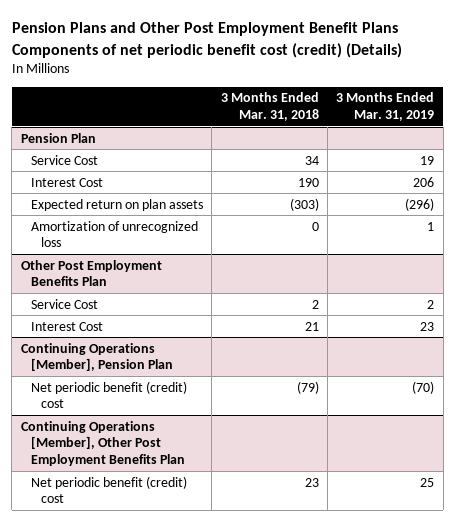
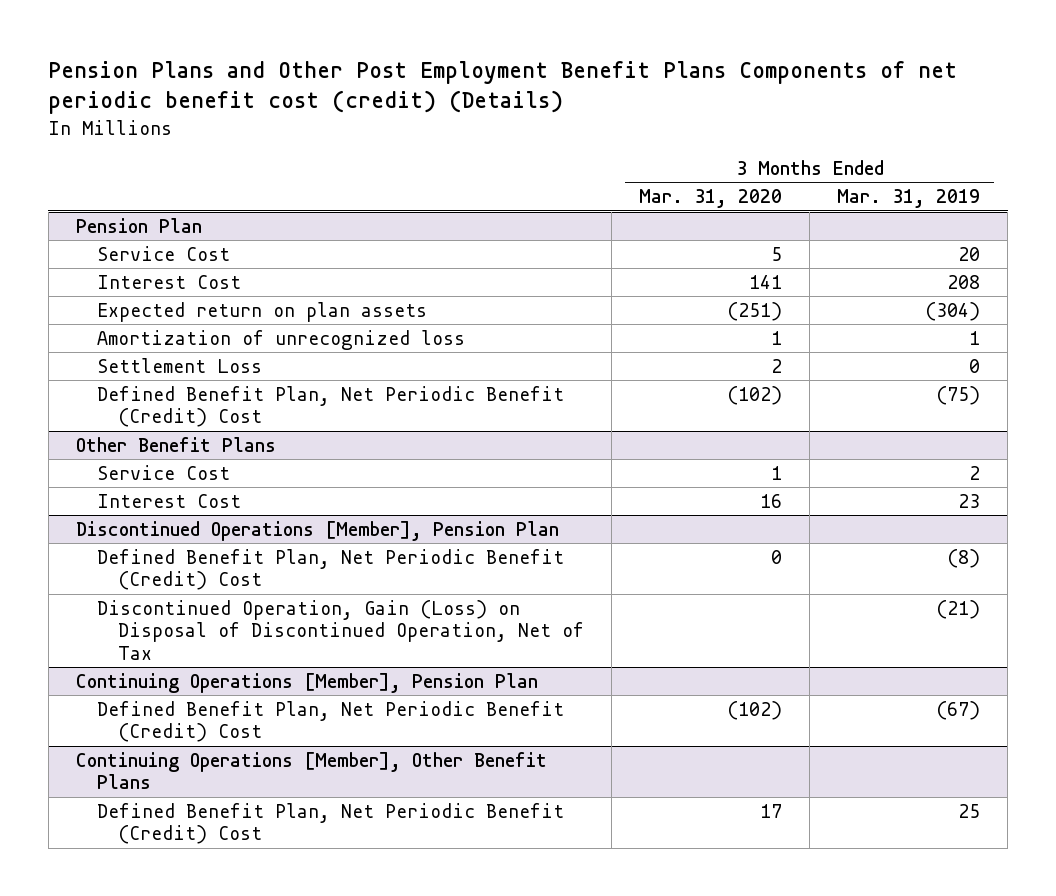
[220,92,319,122] 3 Months Ended Mar. 31, 2018 -> none
none -> [639,189,783,209] Mar. 31, 2020
[420,155,435,165] 19 -> [958,246,981,261] 20
[413,176,435,187] 206 -> [947,274,981,289] 208
[405,197,435,211] (296) -> [925,301,981,321] (304)
none -> [96,357,262,373] Settlement Loss
none -> [96,385,564,428] Defined Benefit Plan, Net Periodic Benefit (Credit) Cost
[20,259,162,287] Other Post Employment Benefits Plan -> [75,436,276,452] Other Benefit Plans
none -> [75,520,559,541] Discontinued Operations [Member], Pension Plan
none -> [96,548,564,591] Defined Benefit Plan, Net Periodic Benefit (Credit) Cost
none -> [96,599,585,660] Discontinued Operation, Gain (Loss) on Disposal of Discontinued Operation, Net of Tax
[30,380,187,409] Net periodic benefit (credit) cost -> [96,700,564,743] Defined Benefit Plan, Net Periodic Benefit (Credit) Cost
[412,380,435,394] (70) -> [936,700,981,720] (67)
[20,420,185,467] Continuing Operations [Member], Other Post Employment Benefits Plan -> [75,751,547,790] Continuing Operations [Member], Other Benefit Plans
[30,475,187,504] Net periodic benefit (credit) cost -> [96,802,564,845] Defined Benefit Plan, Net Periodic Benefit (Credit) Cost

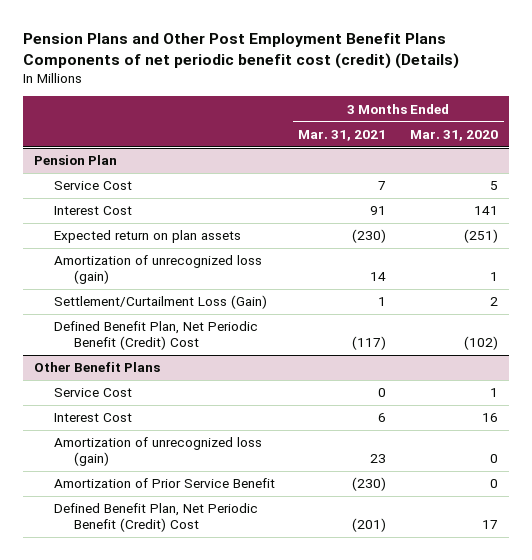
[837,189,981,209] Mar. 31, 2019 -> none
none -> [298,130,387,142] Mar. 31, 2021
[96,329,465,350] Amortization of unrecognized loss -> [54,255,263,285] Amortization of unrecognized loss (gain)
[96,357,262,373] Settlement Loss -> [54,295,268,310] Settlement/Curtailment Loss (Gain)
[75,520,559,541] Discontinued Operations [Member], Pension Plan -> none
[96,548,564,591] Defined Benefit Plan, Net Periodic Benefit (Credit) Cost -> none
[96,599,585,660] Discontinued Operation, Gain (Loss) on Disposal of Discontinued Operation, Net of Tax -> none
[75,672,538,693] Continuing Operations [Member], Pension Plan -> none
[96,700,564,743] Defined Benefit Plan, Net Periodic Benefit (Credit) Cost -> none
[75,751,547,790] Continuing Operations [Member], Other Benefit Plans -> none
none -> [54,437,263,467] Amortization of unrecognized loss (gain)
none -> [54,478,276,489] Amortization of Prior Service Benefit

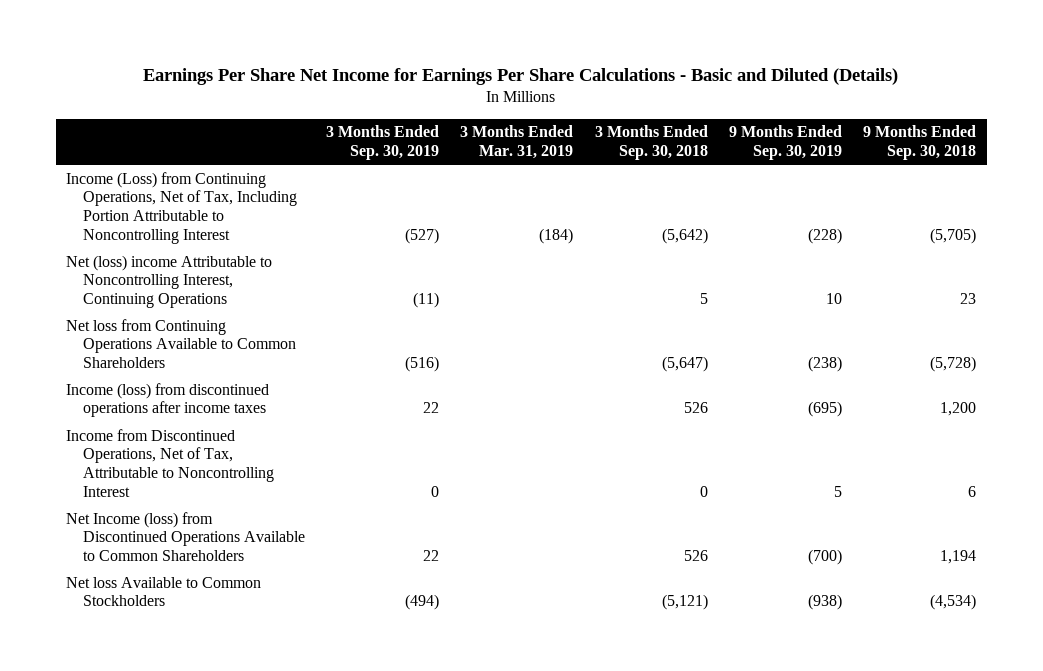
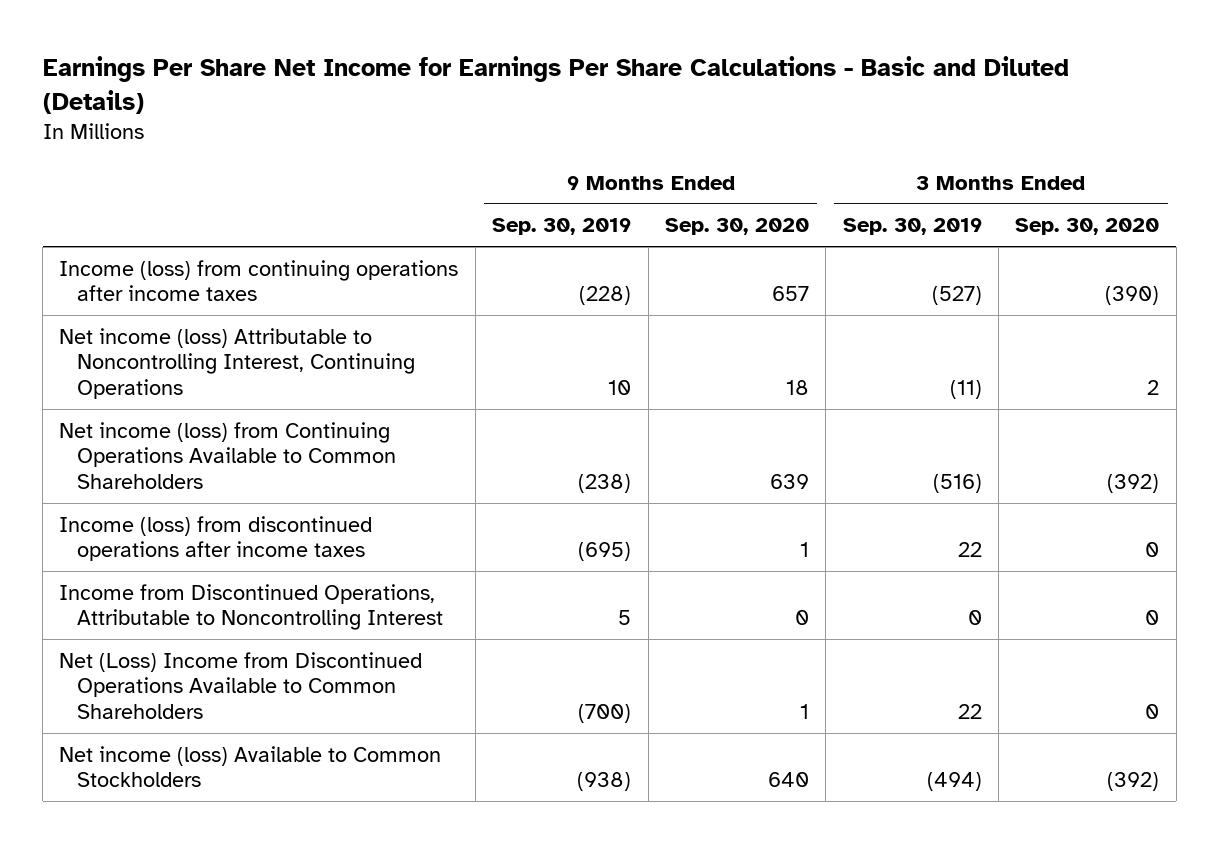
[460,125,574,159] 3 Months Ended Mar. 31, 2019 -> none
[594,125,708,160] 3 Months Ended Sep. 30, 2018 -> none
[863,125,977,160] 9 Months Ended Sep. 30, 2018 -> none
none -> [664,218,809,236] Sep. 30, 2020
none -> [1015,218,1160,236] Sep. 30, 2020
[66,171,297,244] Income (Loss) from Continuing Operations, Net of Tax, Including Portion Attributable to Noncontrolling Interest -> [59,259,459,302] Income (loss) from continuing operations after income taxes
[66,254,273,309] Net (loss) income Attributable to Noncontrolling Interest, Continuing Operations -> [59,327,416,400] Net income (loss) Attributable to Noncontrolling Interest, Continuing Operations
[66,318,296,369] Net loss from Continuing Operations Available to Common Shareholders -> [59,421,397,490] Net income (loss) from Continuing Operations Available to Common Shareholders
[66,428,274,497] Income from Discontinued Operations, Net of Tax, Attributable to Noncontrolling Interest -> [59,583,444,631] Income from Discontinued Operations, Attributable to Noncontrolling Interest
[66,511,305,562] Net Income (loss) from Discontinued Operations Available to Common Shareholders -> [59,651,423,720] Net (Loss) Income from Discontinued Operations Available to Common Shareholders
[66,576,262,607] Net loss Available to Common Stockholders -> [59,745,442,788] Net income (loss) Available to Common Stockholders

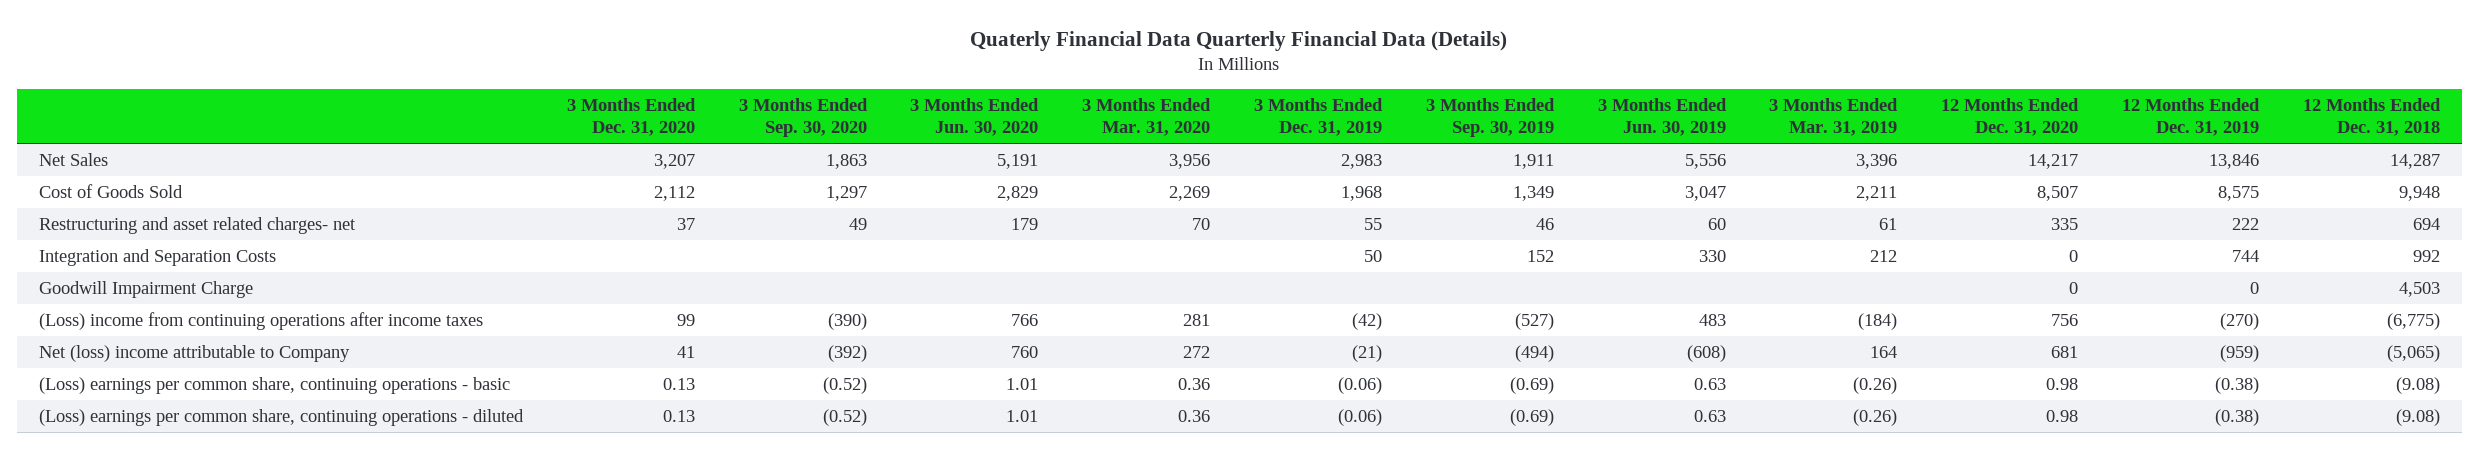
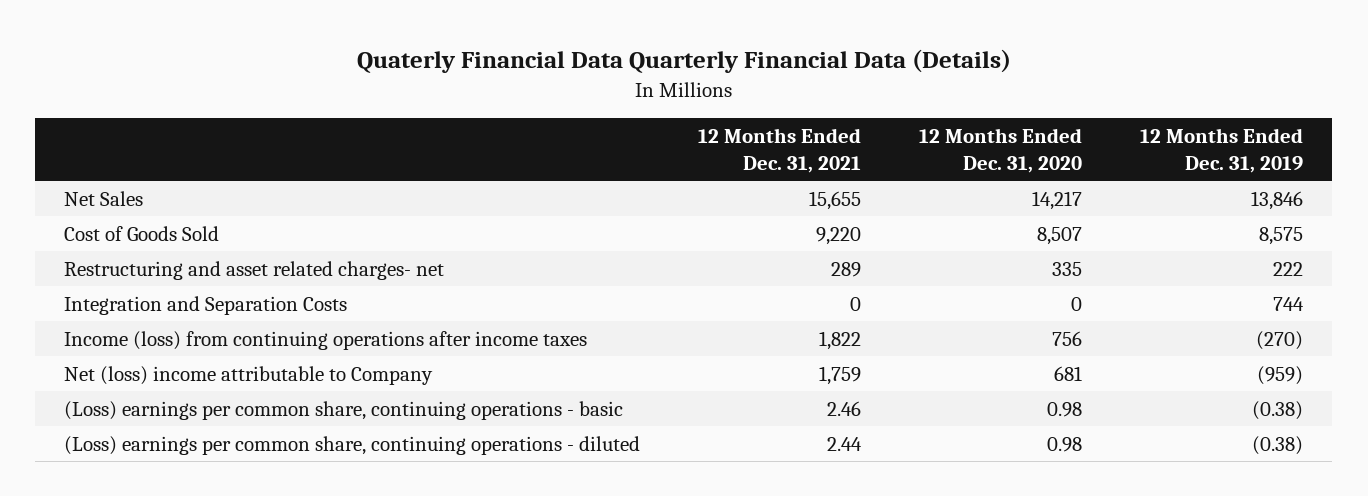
[566,97,696,136] 3 Months Ended Dec. 31, 2020 -> none
[738,97,868,137] 3 Months Ended Sep. 30, 2020 -> none
[910,97,1040,136] 3 Months Ended Jun. 30, 2020 -> none
[1082,97,1212,136] 3 Months Ended Mar. 31, 2020 -> none
[1253,97,1383,136] 3 Months Ended Dec. 31, 2019 -> none
[1425,97,1555,137] 3 Months Ended Sep. 30, 2019 -> none
[1597,97,1727,136] 3 Months Ended Jun. 30, 2019 -> none
[1769,97,1899,136] 3 Months Ended Mar. 31, 2019 -> none
[2302,97,2441,136] 12 Months Ended Dec. 31, 2018 -> none
none -> [698,127,862,173] 12 Months Ended Dec. 31, 2021
[39,281,254,299] Goodwill Impairment Charge -> none
[39,312,484,331] (Loss) income from continuing operations after income taxes -> [64,330,588,350] Income (loss) from continuing operations after income taxes

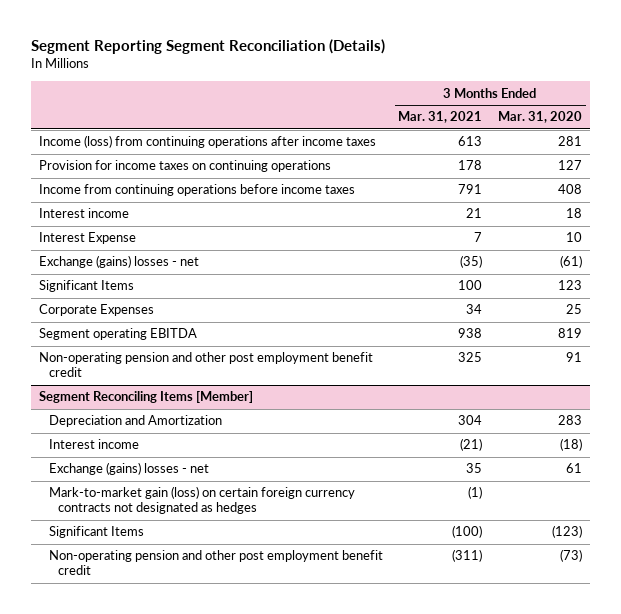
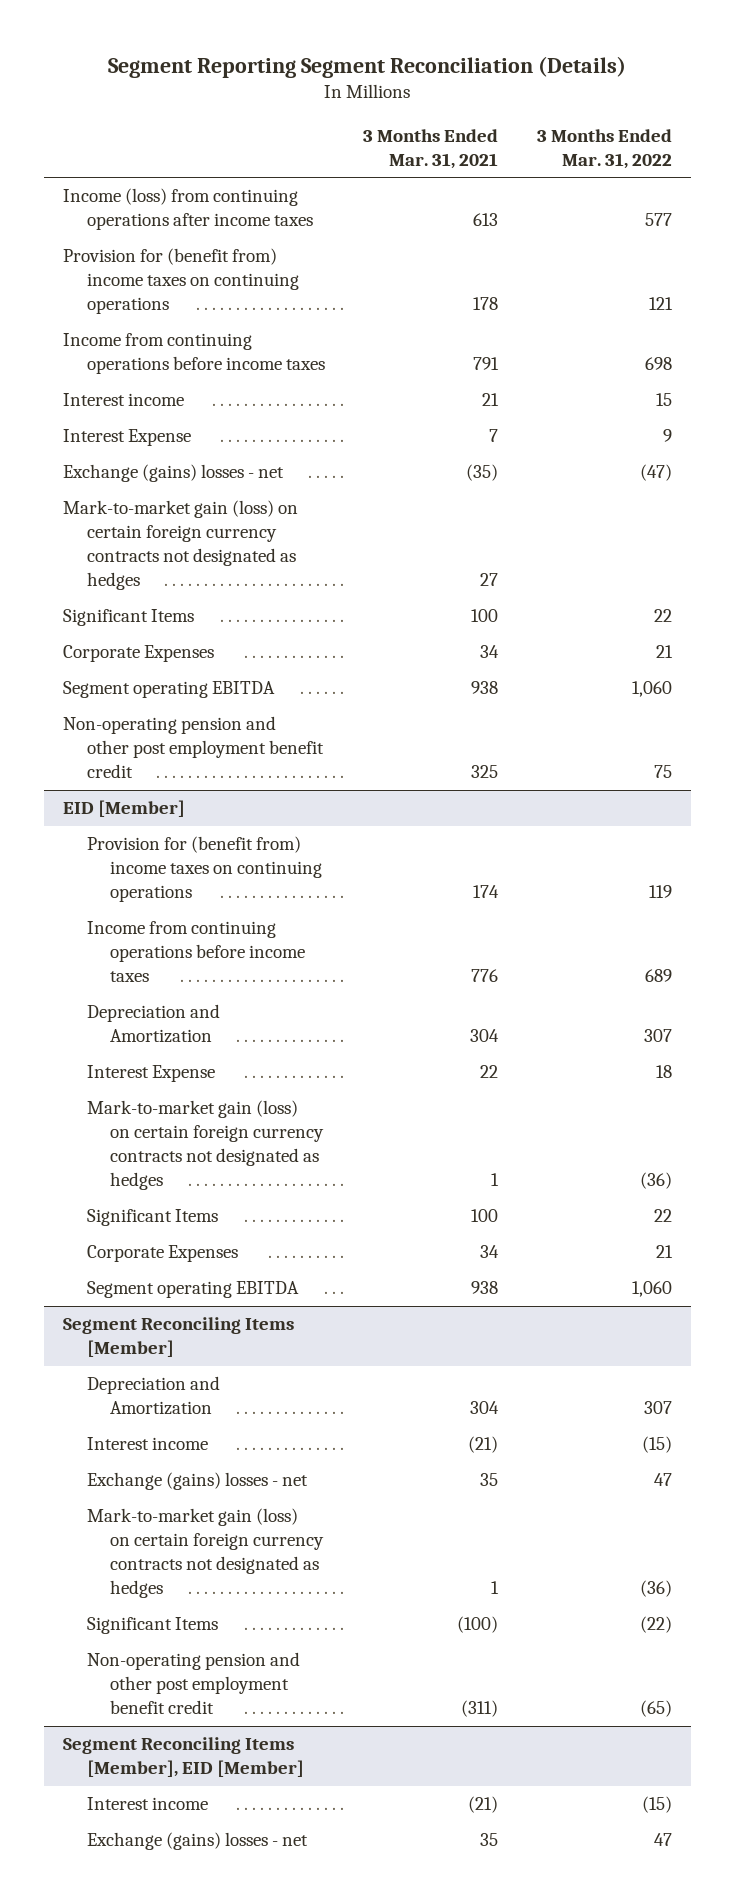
[498,111,583,124] Mar. 31, 2020 -> none
none -> [536,128,672,169] 3 Months Ended Mar. 31, 2022
[38,160,331,173] Provision for income taxes on continuing operations -> [63,248,299,315] Provision for (benefit from) income taxes on continuing operations
none -> [63,500,299,591] Mark-to-market gain (loss) on certain foreign currency contracts not designated as hedges
none -> [63,800,186,818] EID [Member]
none -> [86,836,322,903] Provision for (benefit from) income taxes on continuing operations
none -> [86,921,305,983] Income from continuing operations before income taxes
none -> [86,1004,220,1044] Depreciation and Amortization
none -> [86,1065,215,1083] Interest Expense
none -> [86,1100,324,1191] Mark-to-market gain (loss) on certain foreign currency contracts not designated as hedges
none -> [86,1209,218,1227] Significant Items
none -> [86,1245,238,1263] Corporate Expenses
none -> [86,1281,299,1299] Segment operating EBITDA
[468,486,483,500] (1) -> [491,1581,500,1595] 1
none -> [63,1737,304,1778] Segment Reconciling Items [Member], EID [Member]
none -> [86,1797,208,1811] Interest income
none -> [86,1832,308,1851] Exchange (gains) losses - net

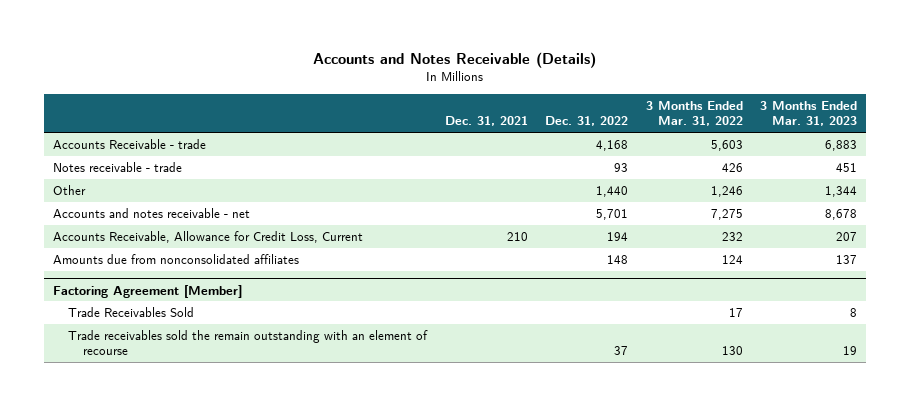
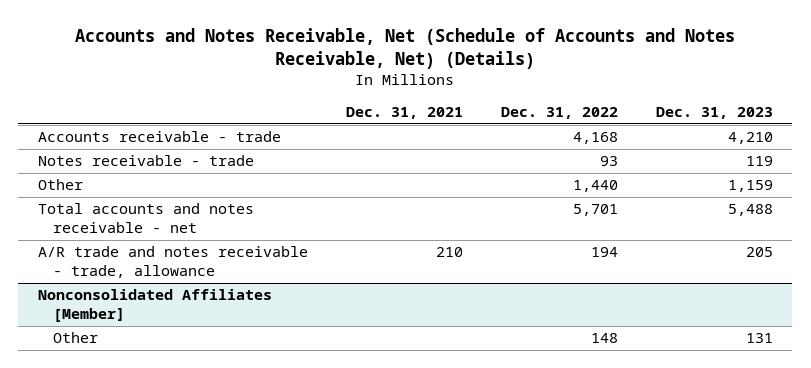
[313,52,597,69] Accounts and Notes Receivable (Details) -> [75,27,736,69] Accounts and Notes Receivable, Net (Schedule of Accounts and Notes Receivable, Net) (Details)
[645,100,743,127] 3 Months Ended Mar. 31, 2022 -> none
[760,100,858,127] 3 Months Ended Mar. 31, 2023 -> none
none -> [656,107,774,120] Dec. 31, 2023
[53,138,207,149] Accounts Receivable - trade -> [37,131,281,143] Accounts receivable - trade
[53,284,243,298] Factoring Agreement [Member] -> none
[68,306,195,317] Trade Receivables Sold -> none
[68,329,429,356] Trade receivables sold the remain outstanding with an element of recourse -> none
[53,207,251,218] Accounts and notes receivable - net -> [37,203,254,234] Total accounts and notes receivable - net
[53,230,364,243] Accounts Receivable, Allowance for Credit Loss, Current -> [37,246,308,279] A/R trade and notes receivable - trade, allowance
none -> [37,289,272,323] Nonconsolidated Affiliates [Member]
[53,253,300,264] Amounts due from nonconsolidated affiliates -> [52,332,98,344] Other

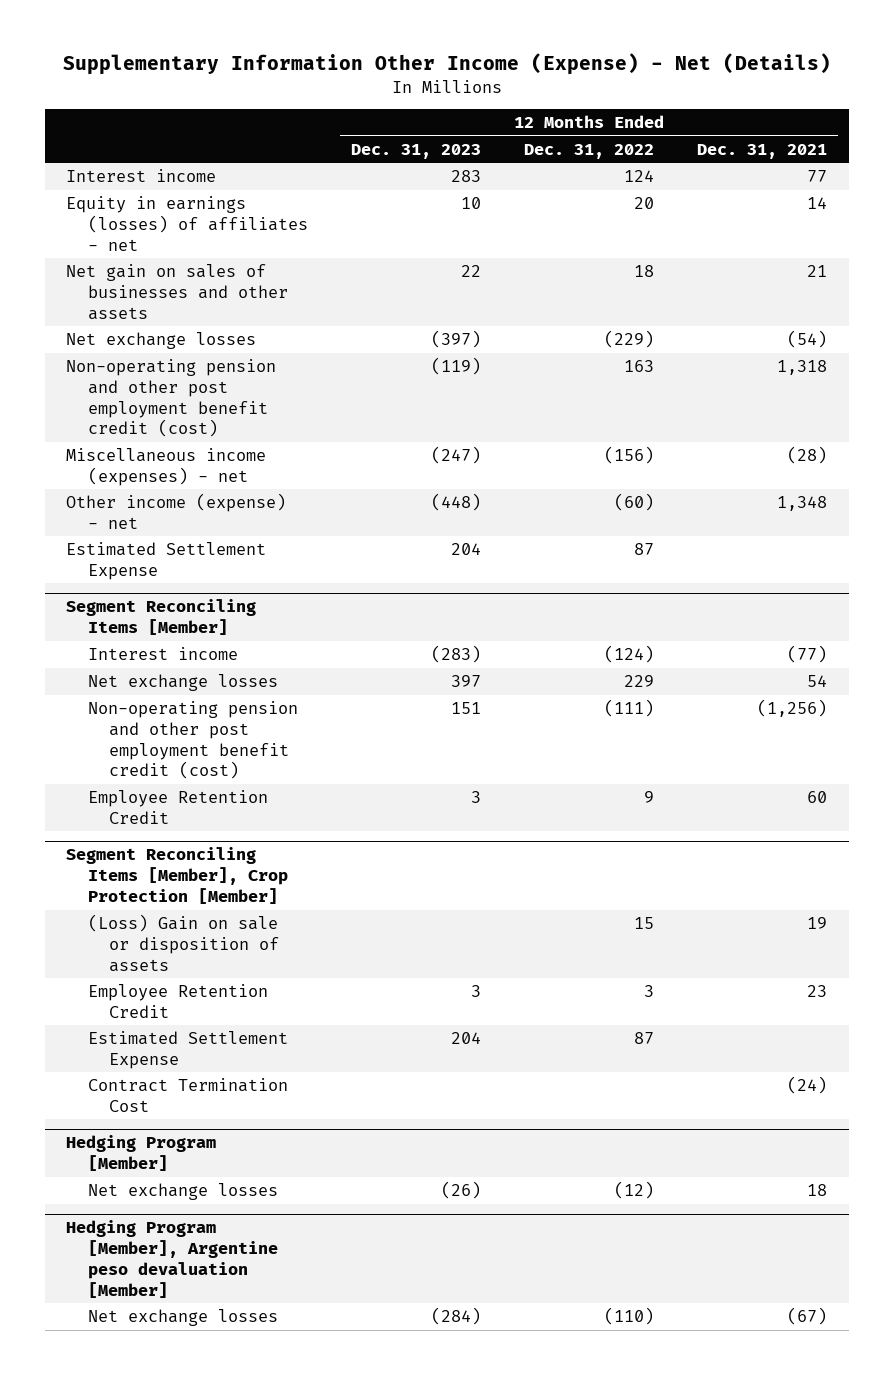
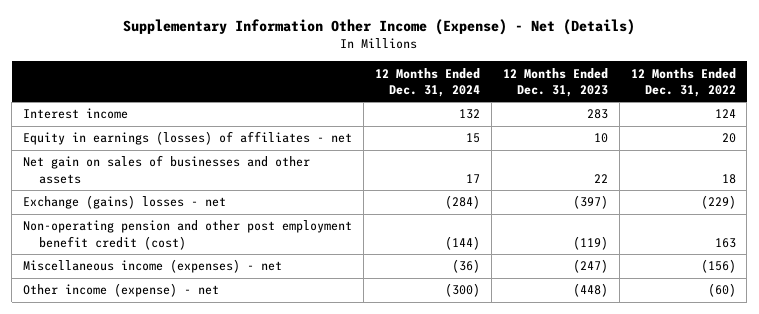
[697,143,828,159] Dec. 31, 2021 -> none
none -> [375,67,481,97] 12 Months Ended Dec. 31, 2024
[66,332,257,350] Net exchange losses -> [23,195,227,210] Exchange (gains) losses - net
[66,542,267,580] Estimated Settlement Expense -> none
[66,599,257,636] Segment Reconciling Items [Member] -> none
[87,647,238,661] Interest income -> none
[87,674,278,692] Net exchange losses -> none
[87,701,298,780] Non-operating pension and other post employment benefit credit (cost) -> none
[87,790,268,824] Employee Retention Credit -> none
[66,847,288,905] Segment Reconciling Items [Member], Crop Protection [Member] -> none
[87,914,280,972] (Loss) Gain on sale or disposition of assets -> none
[87,984,268,1018] Employee Retention Credit -> none
[87,1031,288,1069] Estimated Settlement Expense -> none
[87,1078,288,1112] Contract Termination Cost -> none
[66,1135,217,1172] Hedging Program [Member] -> none
[87,1183,278,1201] Net exchange losses -> none
[66,1220,278,1298] Hedging Program [Member], Argentine peso devaluation [Member] -> none
[87,1309,278,1327] Net exchange losses -> none

